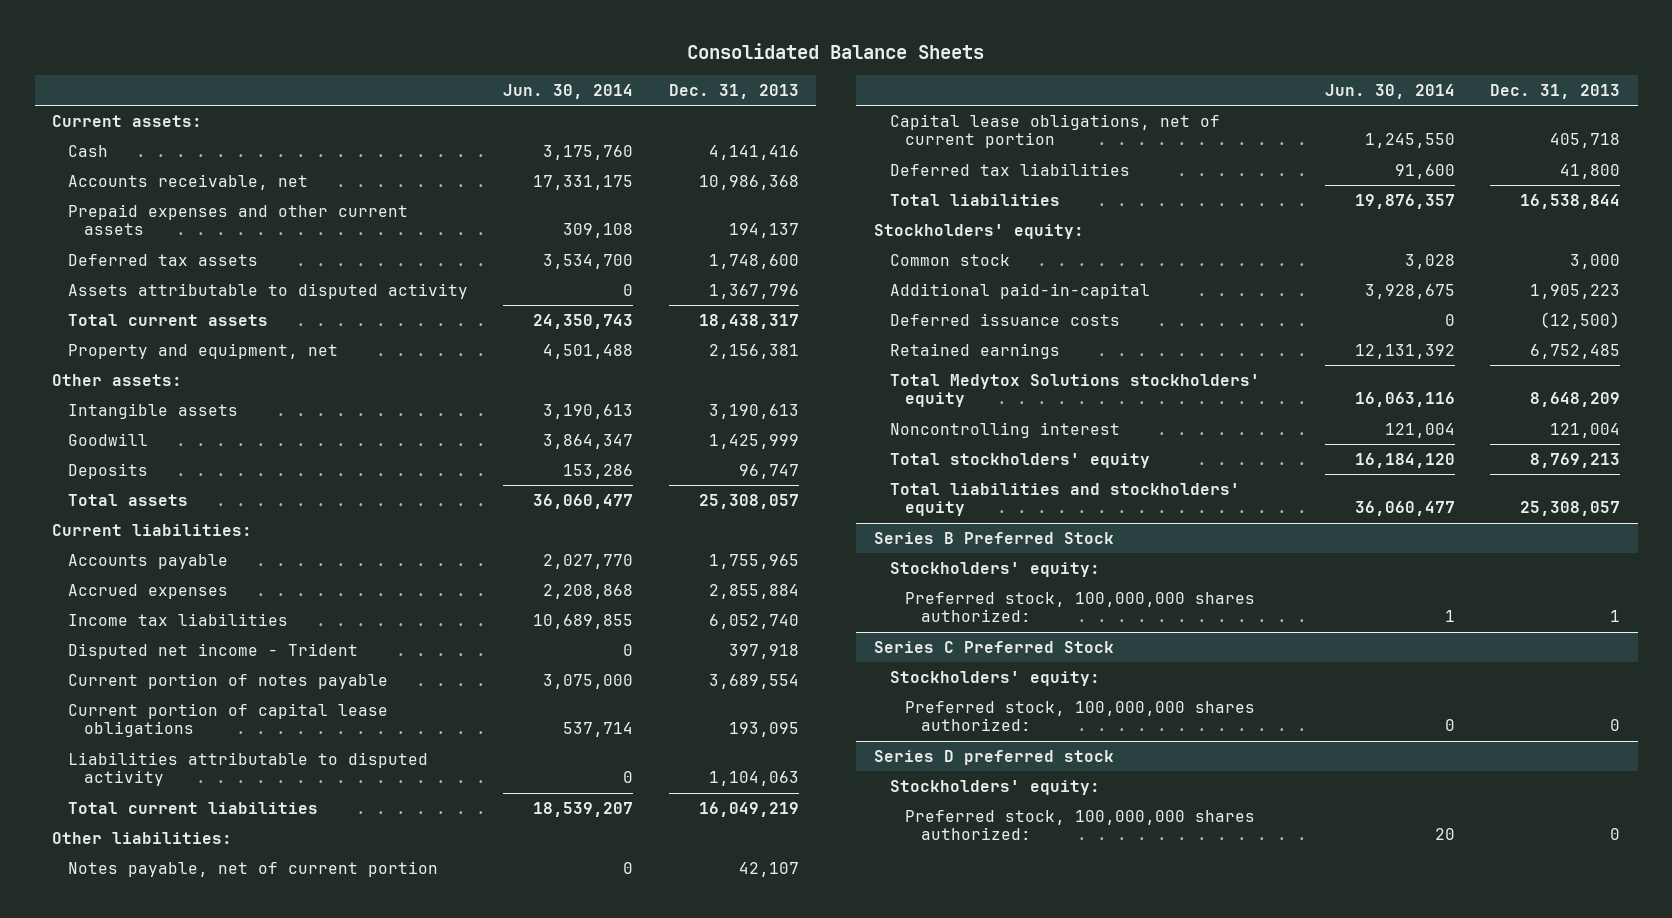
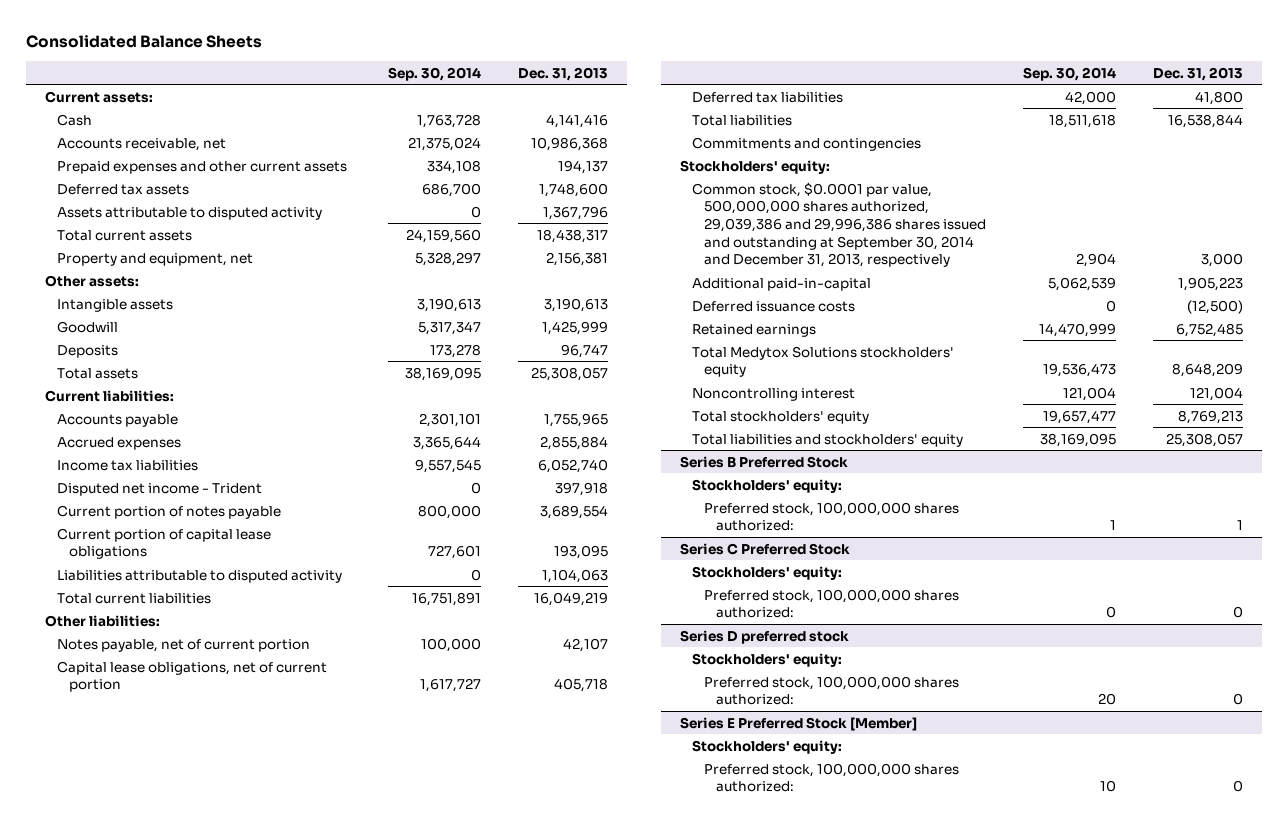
[503,84,634,100] Jun. 30, 2014 -> none
none -> [388,66,482,81] Sep. 30, 2014
none -> [691,136,921,151] Commitments and contingencies
[889,253,1010,266] Common stock -> [691,181,986,268] Common stock, $0.0001 par value, 500,000,000 shares authorized, 29,039,386 and 29,996,386 shares issued and outstanding at September 30, 2014 and December 31, 2013, respectively
none -> [679,716,917,731] Series E Preferred Stock [Member]
none -> [691,739,842,754] Stockholders' equity:
none -> [703,762,959,793] Preferred stock, 100,000,000 shares authorized:

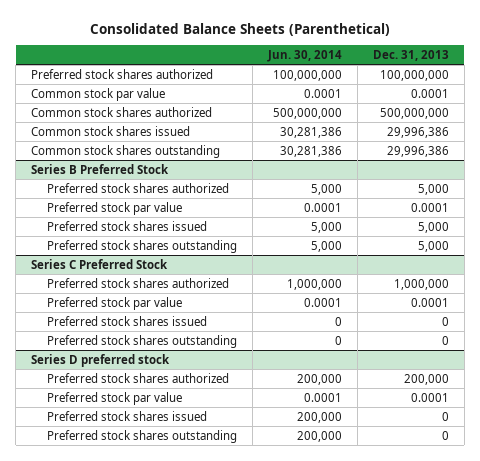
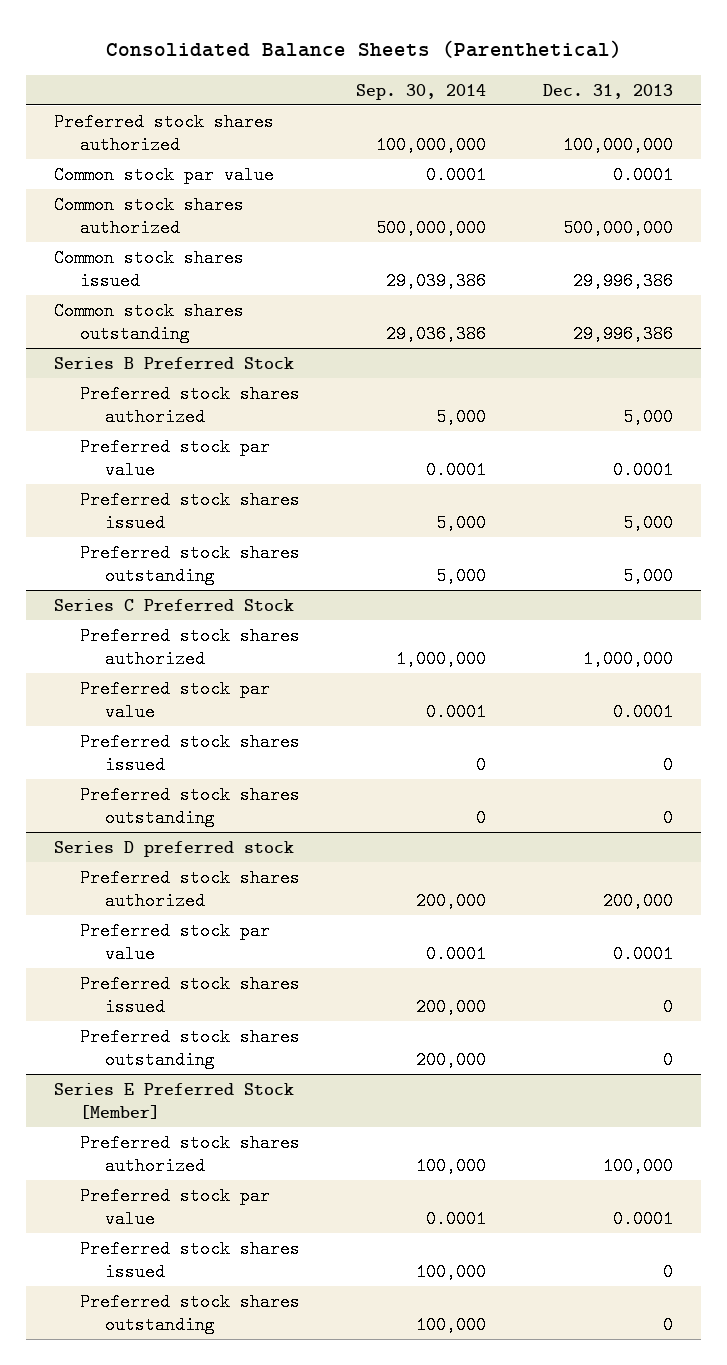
[267,49,343,62] Jun. 30, 2014 -> none
none -> [356,83,487,100] Sep. 30, 2014
none -> [54,1082,295,1119] Series E Preferred Stock [Member]
none -> [79,1133,300,1175] Preferred stock shares authorized
none -> [79,1186,270,1228] Preferred stock par value
none -> [79,1239,300,1281] Preferred stock shares issued
none -> [79,1292,300,1334] Preferred stock shares outstanding

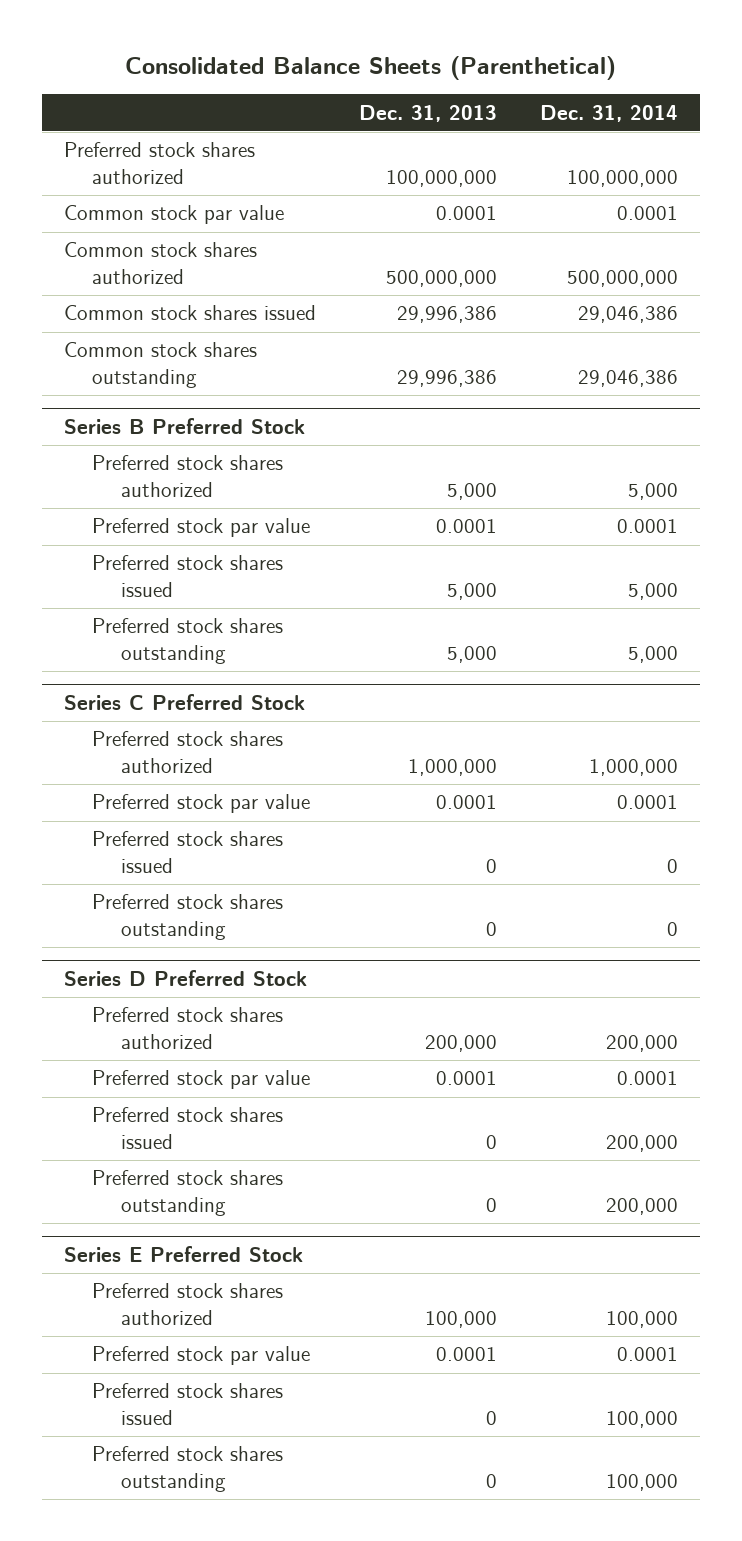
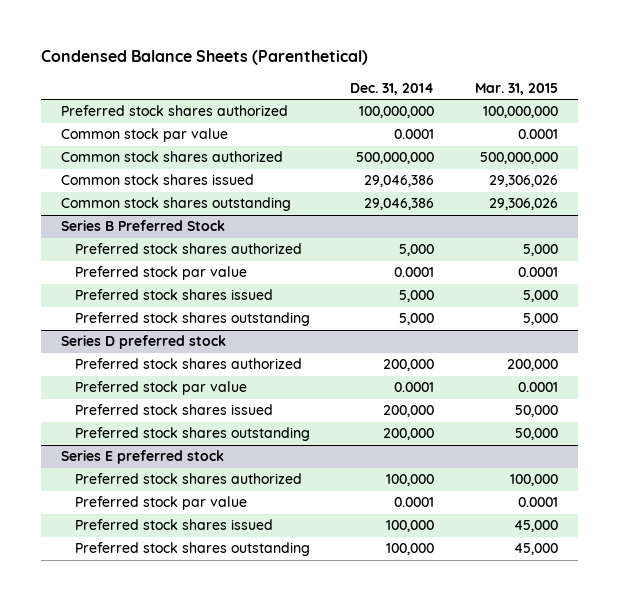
[124,55,616,80] Consolidated Balance Sheets (Parenthetical) -> [40,50,368,66] Condensed Balance Sheets (Parenthetical)
[358,104,497,122] Dec. 31, 2013 -> none
none -> [474,82,558,95] Mar. 31, 2015
[63,693,305,710] Series C Preferred Stock -> none
[92,731,284,774] Preferred stock shares authorized -> none
[92,794,311,814] Preferred stock par value -> none
[92,831,284,874] Preferred stock shares issued -> none
[92,894,284,941] Preferred stock shares outstanding -> none
[63,969,307,986] Series D Preferred Stock -> [61,335,227,350] Series D preferred stock
[63,1245,303,1262] Series E Preferred Stock -> [61,450,225,465] Series E preferred stock

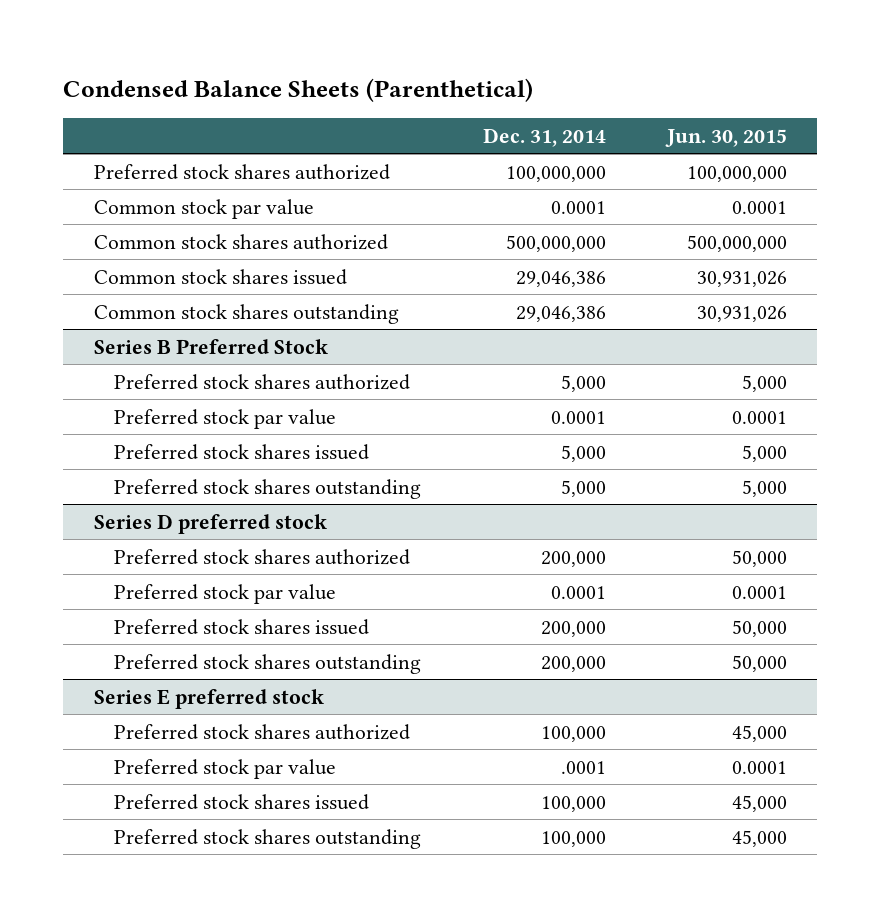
[474,82,558,95] Mar. 31, 2015 -> none
none -> [664,128,787,147] Jun. 30, 2015
[394,497,435,508] 0.0001 -> [560,760,606,774] .0001

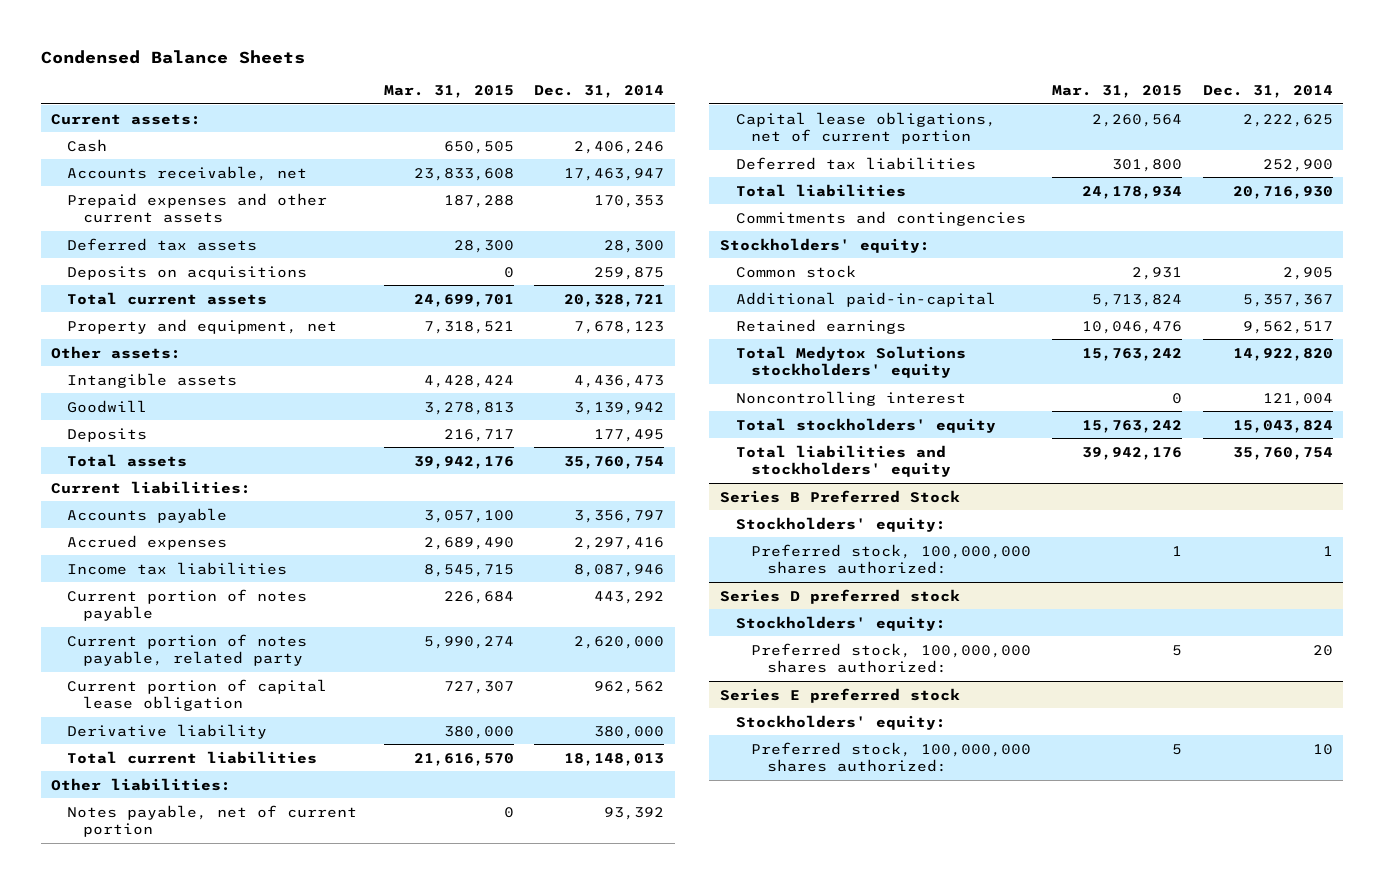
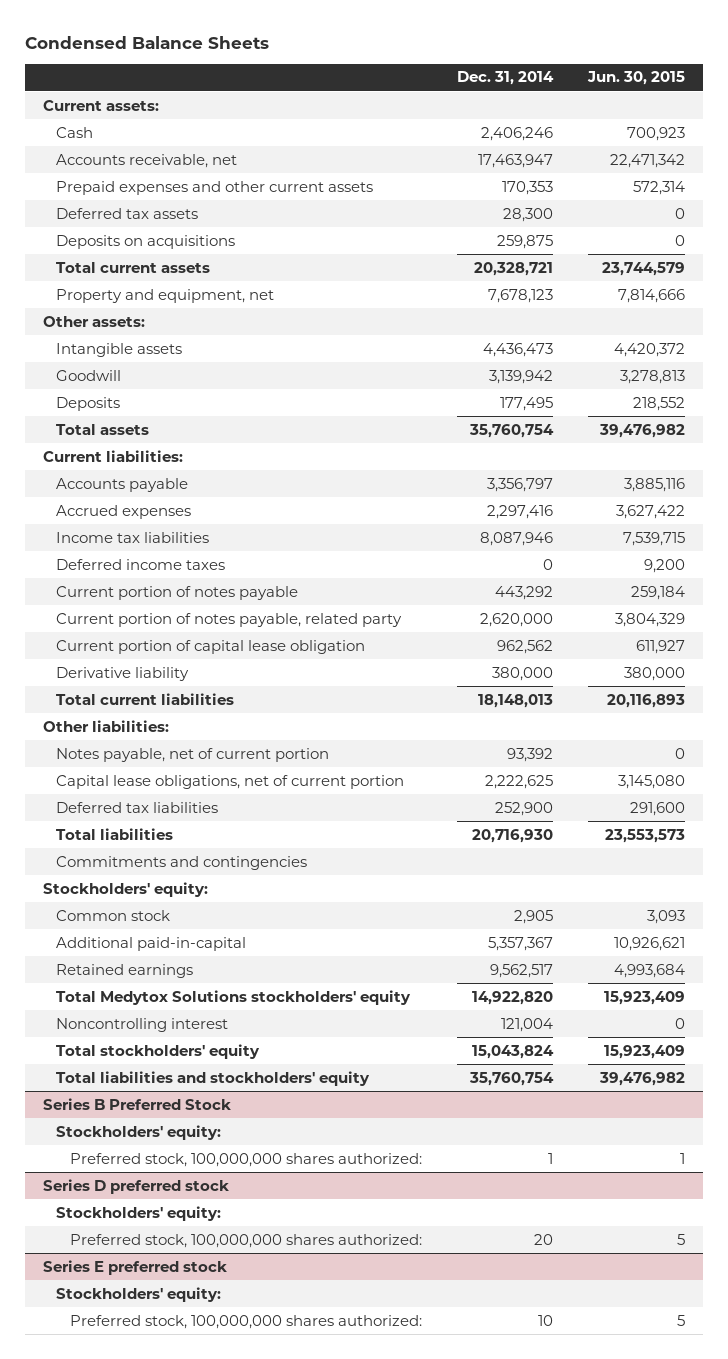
[383,85,514,99] Mar. 31, 2015 -> none
none -> [587,71,686,86] Jun. 30, 2015
none -> [56,558,226,570] Deferred income taxes

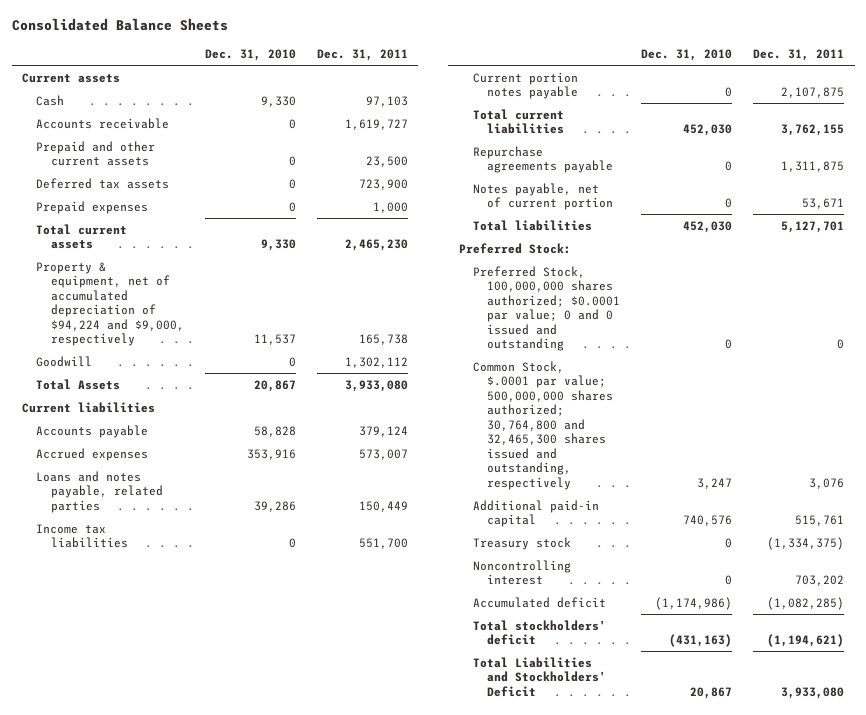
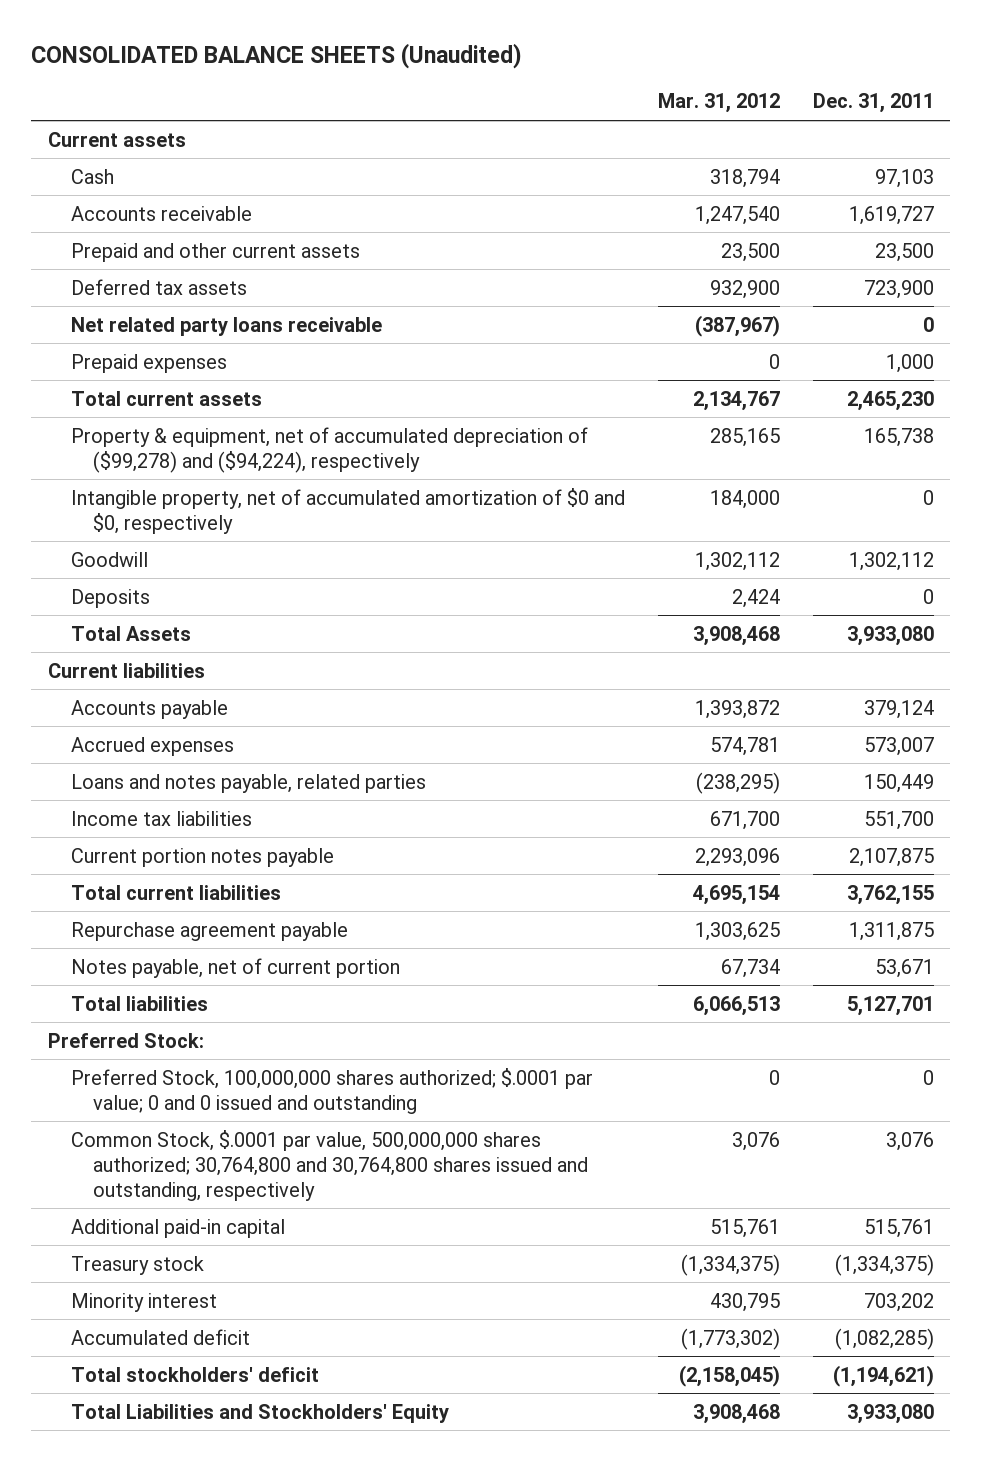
[11,18,228,32] Consolidated Balance Sheets -> [31,42,523,69] CONSOLIDATED BALANCE SHEETS (Unaudited)
[204,48,296,61] Dec. 31, 2010 -> none
none -> [657,93,780,114] Mar. 31, 2012
none -> [70,316,382,336] Net related party loans receivable
[36,261,184,347] Property & equipment, net of accumulated depreciation of $94,224 and $9,000, respectively -> [70,426,588,473] Property & equipment, net of accumulated depreciation of ($99,278) and ($94,224), respectively
none -> [70,487,625,534] Intangible property, net of accumulated amortization of $0 and $0, respectively
none -> [70,588,150,608] Deposits
[472,145,614,174] Repurchase agreements payable -> [70,921,348,941] Repurchase agreement payable
[472,265,621,352] Preferred Stock, 100,000,000 shares authorized; $0.0001 par value; 0 and 0 issued and outstanding -> [70,1067,593,1114] Preferred Stock, 100,000,000 shares authorized; $.0001 par value; 0 and 0 issued and outstanding
[472,360,614,490] Common Stock, $.0001 par value; 500,000,000 shares authorized; 30,764,800 and 32,465,300 shares issued and outstanding, respectively -> [70,1129,589,1201] Common Stock, $.0001 par value, 500,000,000 shares authorized; 30,764,800 and 30,764,800 shares issued and outstanding, respectively
[472,559,571,586] Noncontrolling interest -> [70,1292,217,1312] Minority interest
[472,656,607,697] Total Liabilities and Stockholders' Deficit -> [70,1403,449,1423] Total Liabilities and Stockholders' Equity

